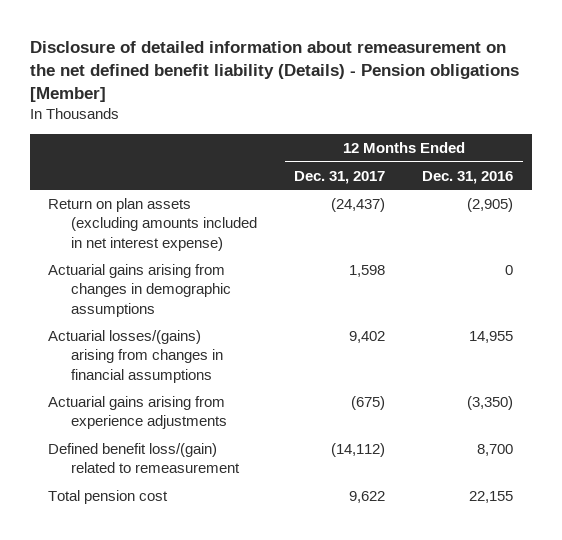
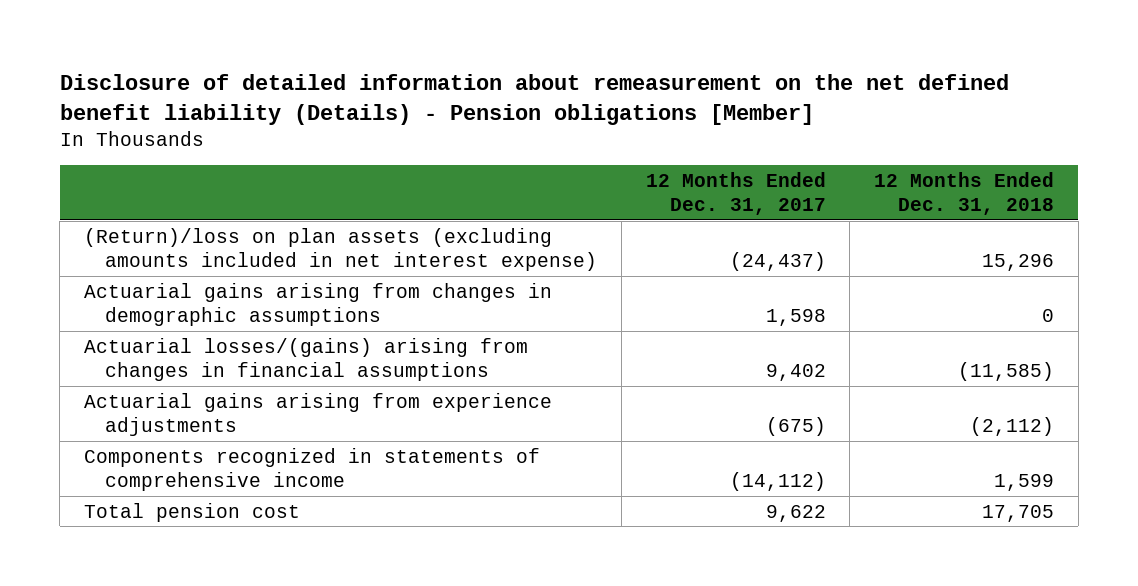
[422,170,514,184] Dec. 31, 2016 -> none
none -> [873,171,1054,215] 12 Months Ended Dec. 31, 2018
[48,197,258,251] Return on plan assets (excluding amounts included in net interest expense) -> [83,227,598,271] (Return)/loss on plan assets (excluding amounts included in net interest expense)
[48,442,241,474] Defined benefit loss/(gain) related to remeasurement -> [83,447,540,491] Components recognized in statements of comprehensive income

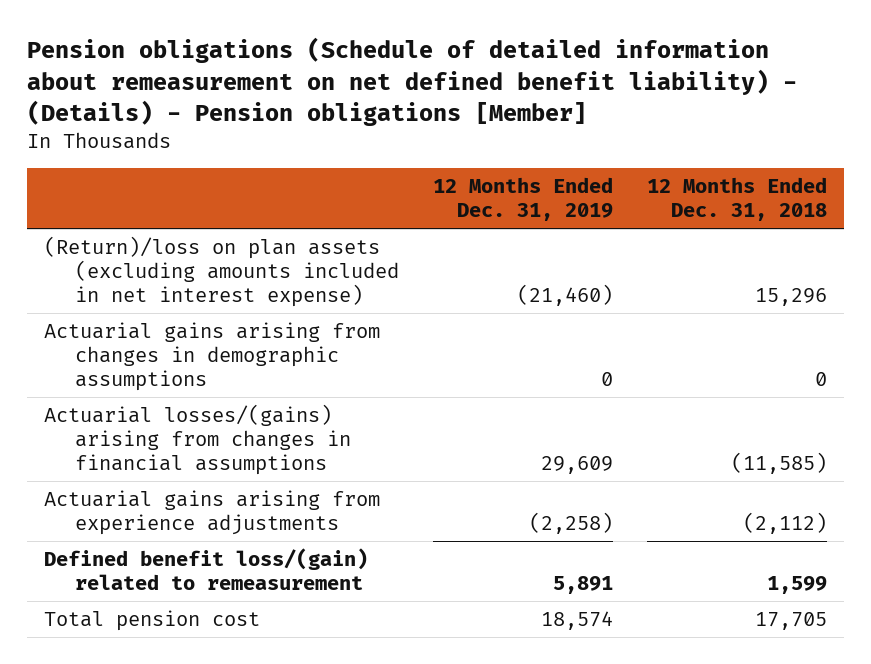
[59,73,1009,125] Disclosure of detailed information about remeasurement on the net defined benefit liability (Details) - Pension obligations [Member] -> [27,37,798,126] Pension obligations (Schedule of detailed information about remeasurement on net defined benefit liability) - (Details) - Pension obligations [Member]
[645,171,826,215] 12 Months Ended Dec. 31, 2017 -> none
none -> [432,177,613,222] 12 Months Ended Dec. 31, 2019
[83,447,540,491] Components recognized in statements of comprehensive income -> [44,548,369,591] Defined benefit loss/(gain) related to remeasurement

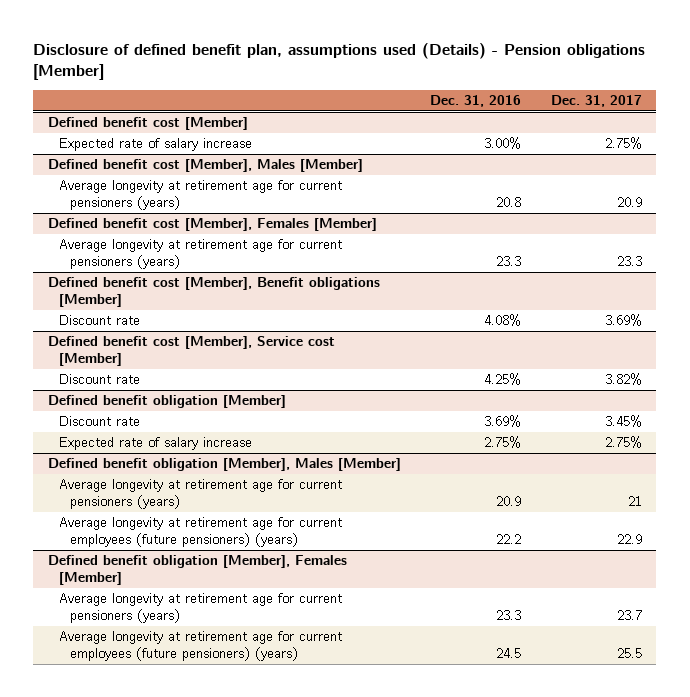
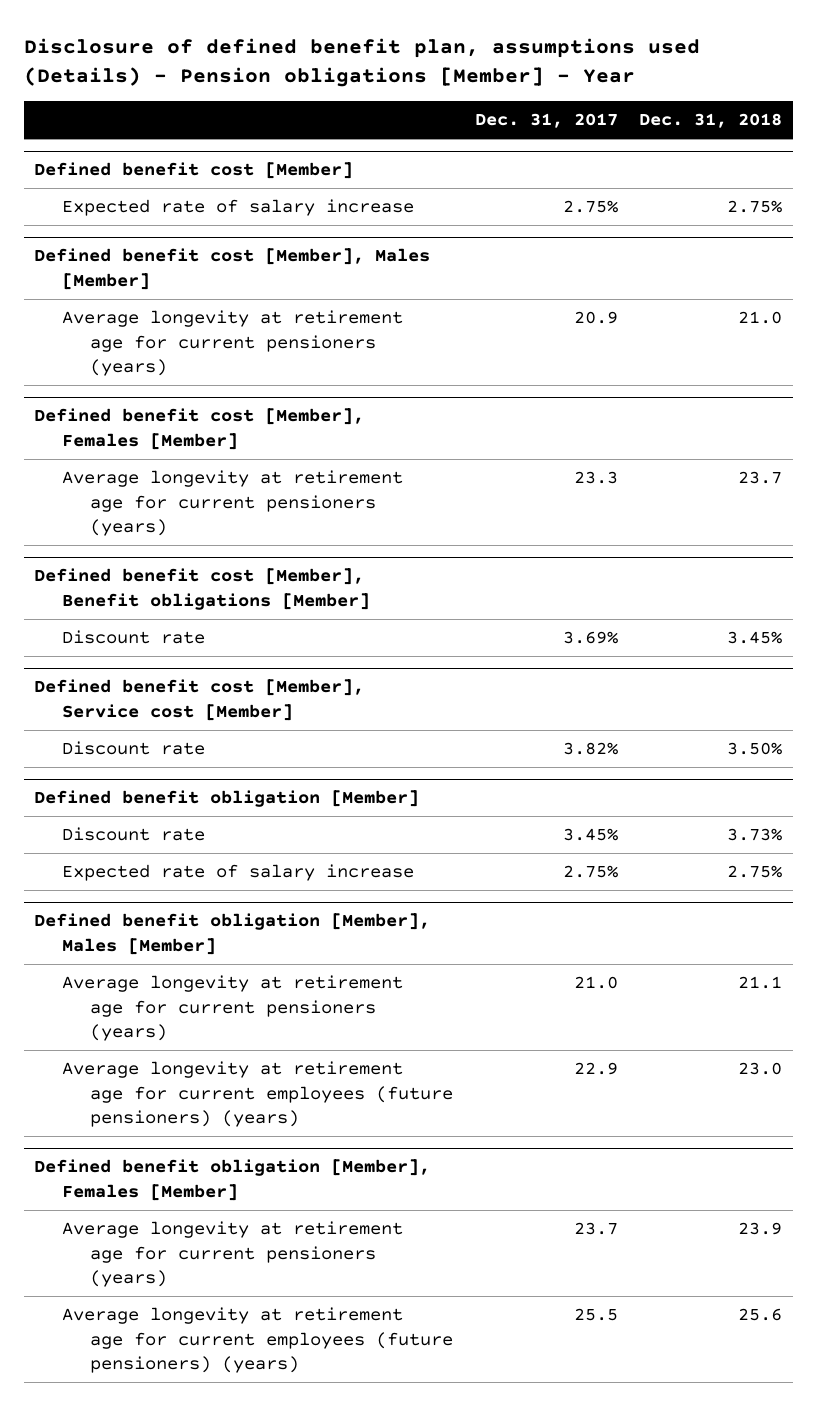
[33,42,646,81] Disclosure of defined benefit plan, assumptions used (Details) - Pension obligations [Member] -> [23,37,700,88] Disclosure of defined benefit plan, assumptions used (Details) - Pension obligations [Member] - Year
[430,95,522,108] Dec. 31, 2016 -> none
none -> [639,113,783,129] Dec. 31, 2018
[627,496,642,507] 21 -> [573,976,618,990] 21.0

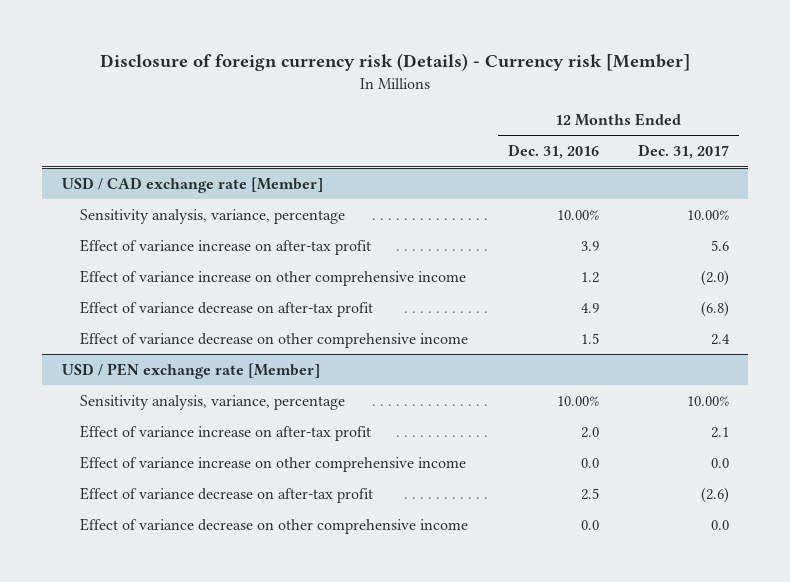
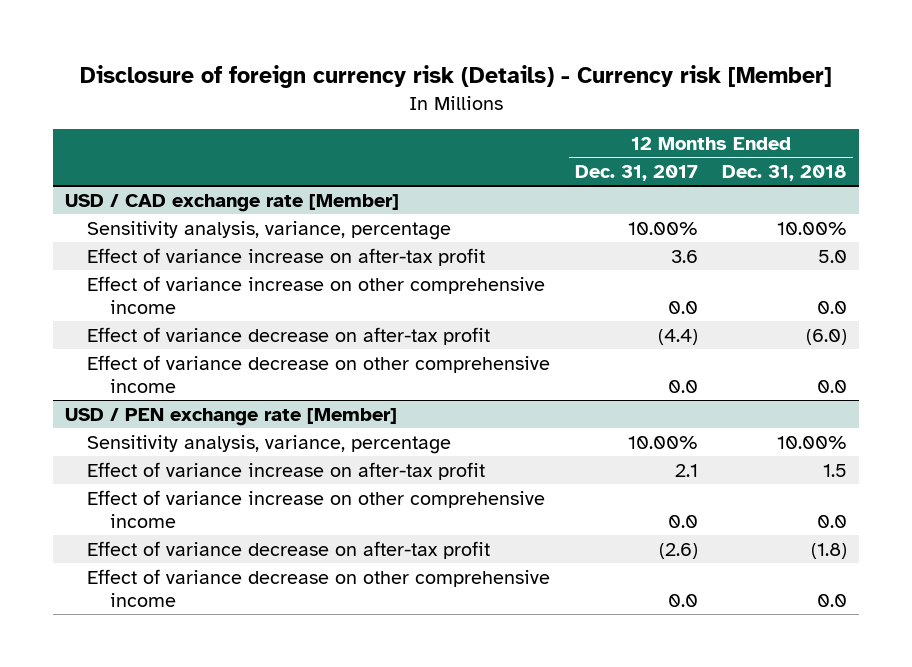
[507,144,599,160] Dec. 31, 2016 -> none
none -> [721,164,847,181] Dec. 31, 2018
[710,239,729,251] 5.6 -> [670,249,698,263] 3.6
[700,269,729,286] (2.0) -> [667,300,698,314] 0.0
[700,300,729,317] (6.8) -> [657,328,698,345] (4.4)
[710,333,730,345] 2.4 -> [667,379,698,393] 0.0

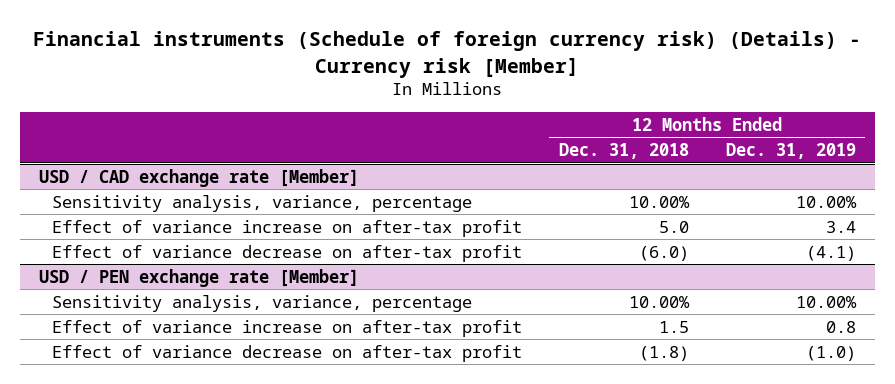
[79,65,832,89] Disclosure of foreign currency risk (Details) - Currency risk [Member] -> [33,31,862,78] Financial instruments (Schedule of foreign currency risk) (Details) - Currency risk [Member]
[574,164,698,181] Dec. 31, 2017 -> none
none -> [726,143,857,160] Dec. 31, 2019
[87,275,546,314] Effect of variance increase on other comprehensive income -> none
[87,354,551,393] Effect of variance decrease on other comprehensive income -> none
[87,489,546,528] Effect of variance increase on other comprehensive income -> none
[87,568,551,607] Effect of variance decrease on other comprehensive income -> none

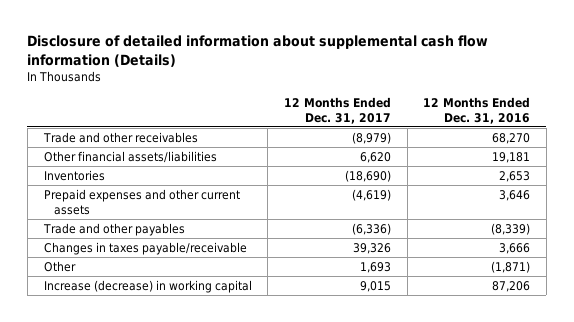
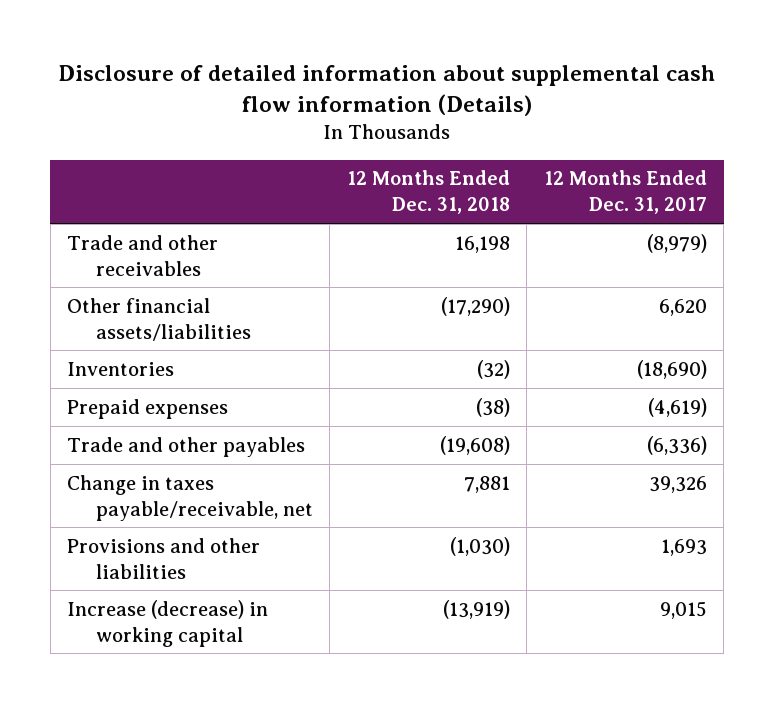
[423,96,531,124] 12 Months Ended Dec. 31, 2016 -> none
none -> [346,170,510,215] 12 Months Ended Dec. 31, 2018
[43,188,240,215] Prepaid expenses and other current assets -> [67,398,229,419] Prepaid expenses
[43,241,247,255] Changes in taxes payable/receivable -> [67,474,313,521] Change in taxes payable/receivable, net
[43,260,76,272] Other -> [67,537,261,579] Provisions and other liabilities

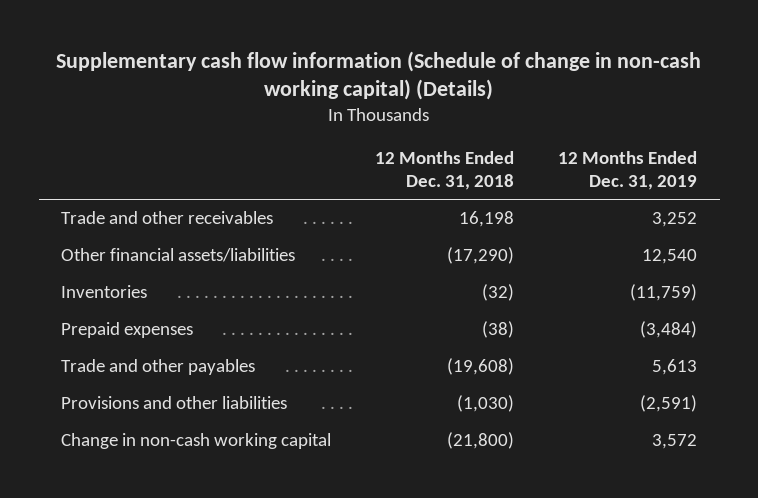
[57,65,715,117] Disclosure of detailed information about supplemental cash flow information (Details) -> [56,50,702,101] Supplementary cash flow information (Schedule of change in non-cash working capital) (Details)
[543,170,707,215] 12 Months Ended Dec. 31, 2017 -> none
none -> [558,151,698,190] 12 Months Ended Dec. 31, 2019
[67,474,313,521] Change in taxes payable/receivable, net -> none
[67,599,269,647] Increase (decrease) in working capital -> [60,433,331,450] Change in non-cash working capital
[442,599,510,619] (13,919) -> [447,432,515,450] (21,800)

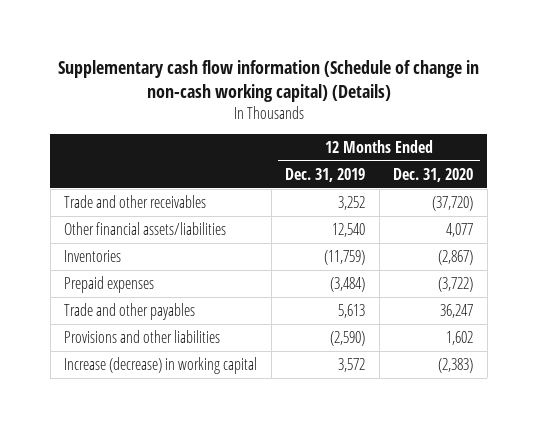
[375,151,515,190] 12 Months Ended Dec. 31, 2018 -> none
none -> [393,167,474,182] Dec. 31, 2020
[640,395,698,413] (2,591) -> [330,330,366,346] (2,590)
[60,433,331,450] Change in non-cash working capital -> [64,356,258,374] Increase (decrease) in working capital

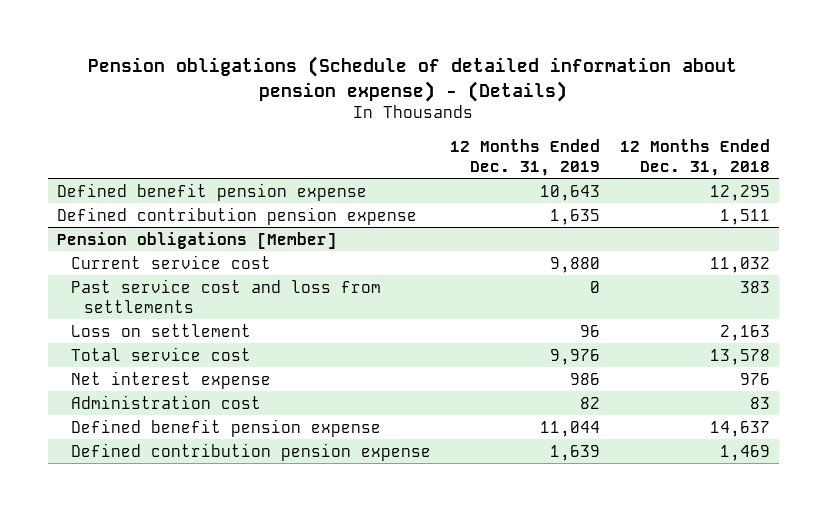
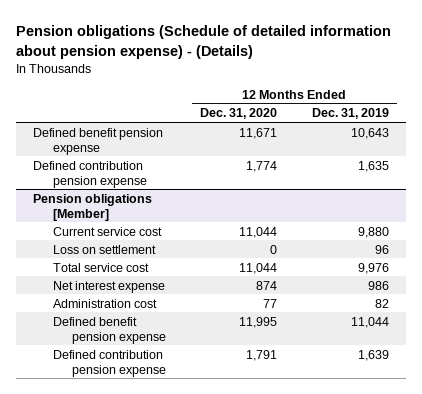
[619,138,770,176] 12 Months Ended Dec. 31, 2018 -> none
none -> [200,108,278,120] Dec. 31, 2020
[70,278,381,313] Past service cost and loss from settlements -> none

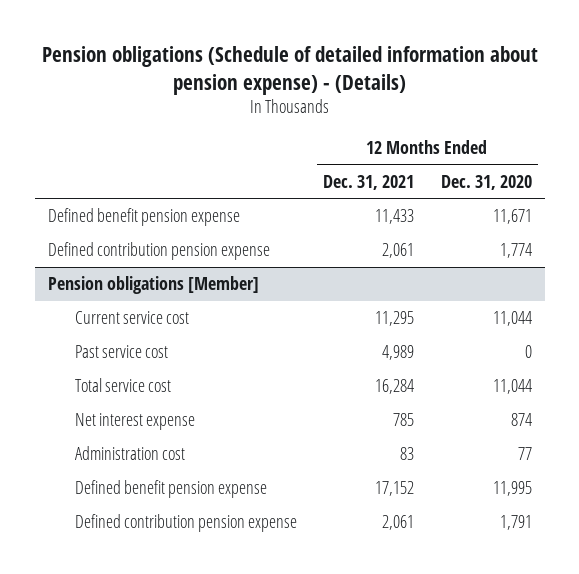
[311,108,389,120] Dec. 31, 2019 -> none
none -> [323,174,415,190] Dec. 31, 2021
[52,244,156,254] Loss on settlement -> none
none -> [75,345,169,359] Past service cost

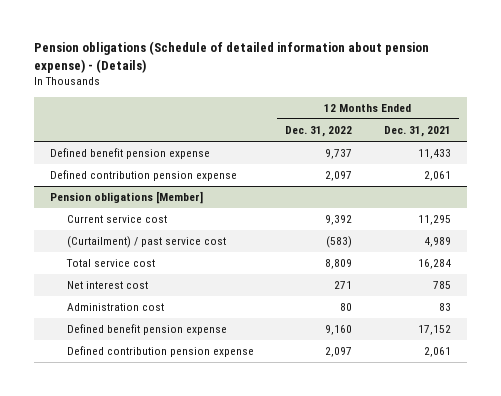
[440,174,532,190] Dec. 31, 2020 -> none
none -> [285,126,353,138] Dec. 31, 2022
[75,345,169,359] Past service cost -> [66,236,226,249] (Curtailment) / past service cost
[75,413,196,431] Net interest expense -> [66,281,148,290] Net interest cost

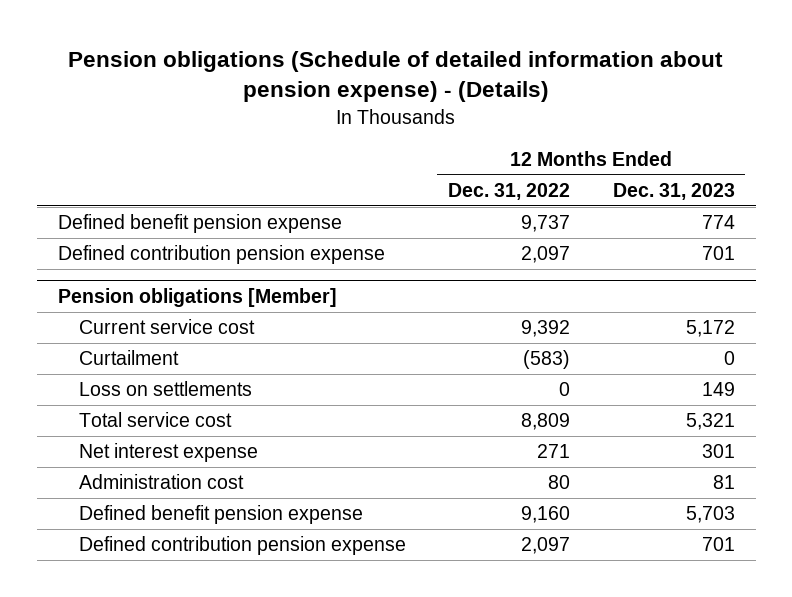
[383,126,451,138] Dec. 31, 2021 -> none
none -> [612,182,735,200] Dec. 31, 2023
[66,236,226,249] (Curtailment) / past service cost -> [78,350,179,366] Curtailment
none -> [78,381,252,397] Loss on settlements
[66,281,148,290] Net interest cost -> [78,443,258,463] Net interest expense

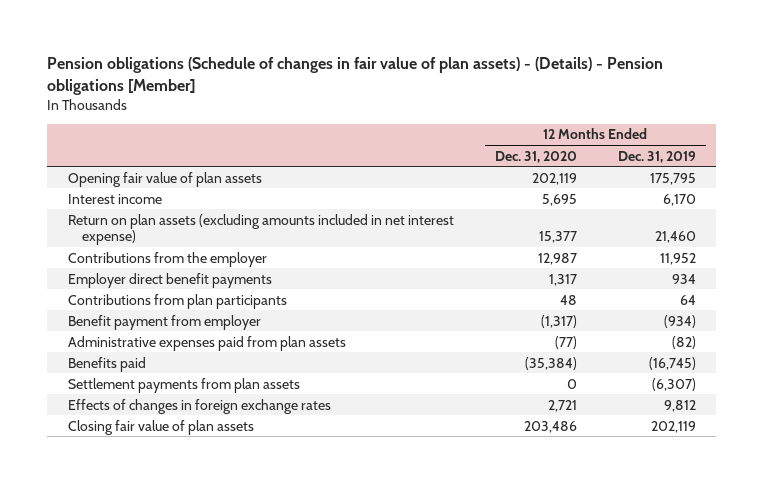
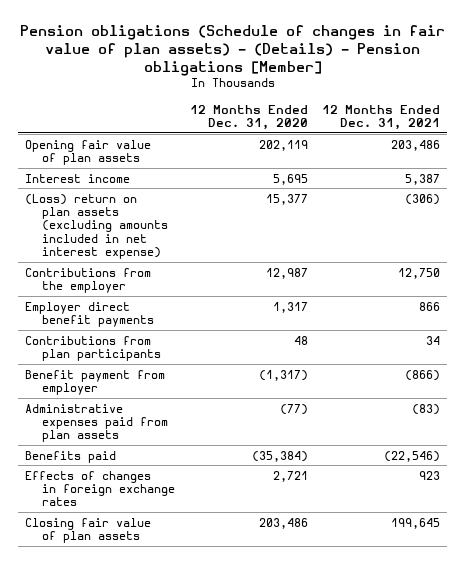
[617,150,696,163] Dec. 31, 2019 -> none
none -> [322,104,441,131] 12 Months Ended Dec. 31, 2021
[67,213,454,246] Return on plan assets (excluding amounts included in net interest expense) -> [24,193,169,260] (Loss) return on plan assets (excluding amounts included in net interest expense)
[67,377,300,393] Settlement payments from plan assets -> none

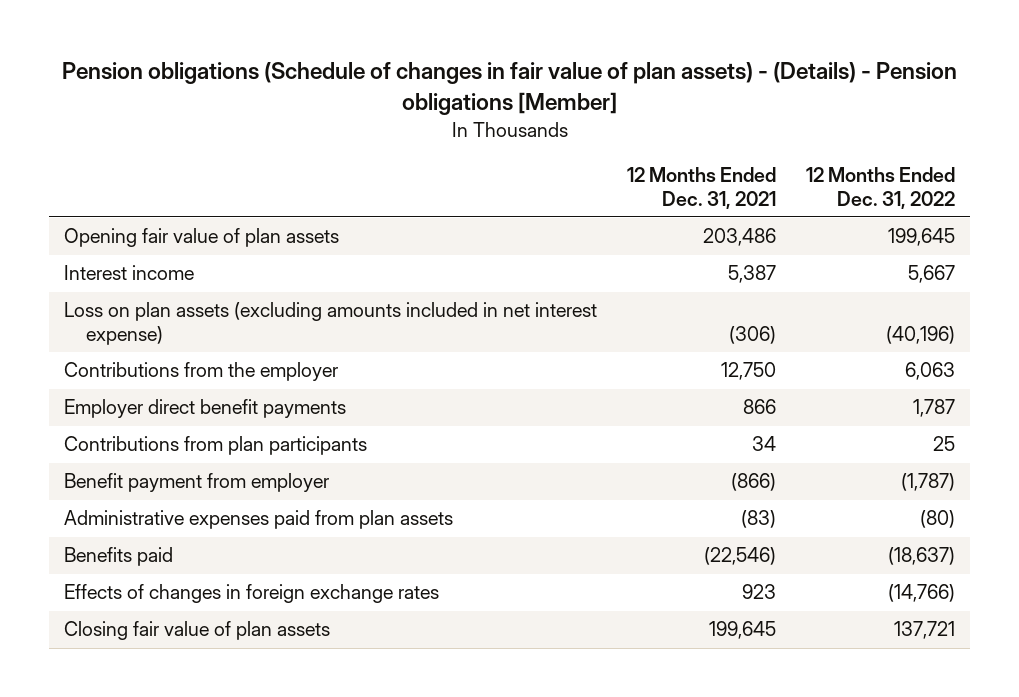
[189,104,308,131] 12 Months Ended Dec. 31, 2020 -> none
none -> [806,166,956,209] 12 Months Ended Dec. 31, 2022
[24,193,169,260] (Loss) return on plan assets (excluding amounts included in net interest expense) -> [63,302,597,346] Loss on plan assets (excluding amounts included in net interest expense)

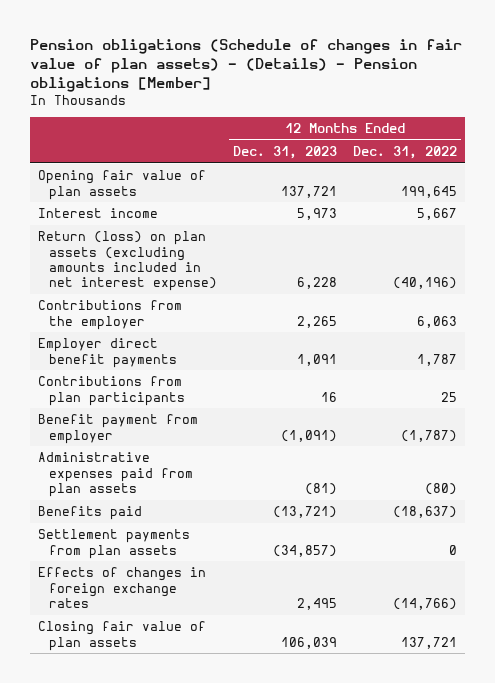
[627,166,777,209] 12 Months Ended Dec. 31, 2021 -> none
none -> [232,146,337,160] Dec. 31, 2023
[63,302,597,346] Loss on plan assets (excluding amounts included in net interest expense) -> [38,231,217,292] Return (loss) on plan assets (excluding amounts included in net interest expense)
none -> [38,529,191,559] Settlement payments from plan assets

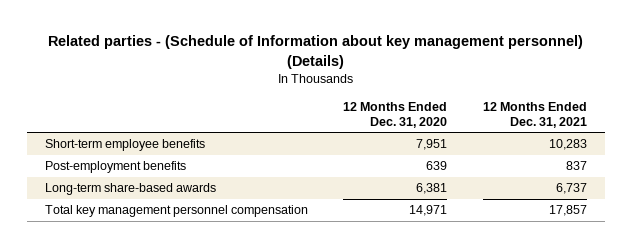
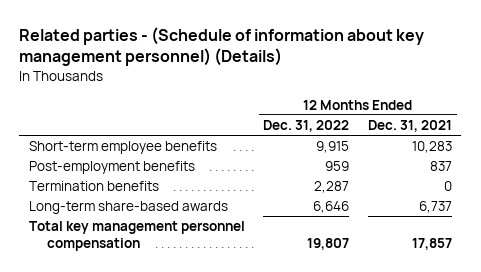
[47,35,583,69] Related parties - (Schedule of Information about key management personnel) (Details) -> [19,26,425,67] Related parties - (Schedule of information about key management personnel) (Details)
[343,101,448,128] 12 Months Ended Dec. 31, 2020 -> none
none -> [263,120,350,133] Dec. 31, 2022
none -> [28,181,159,192] Termination benefits

